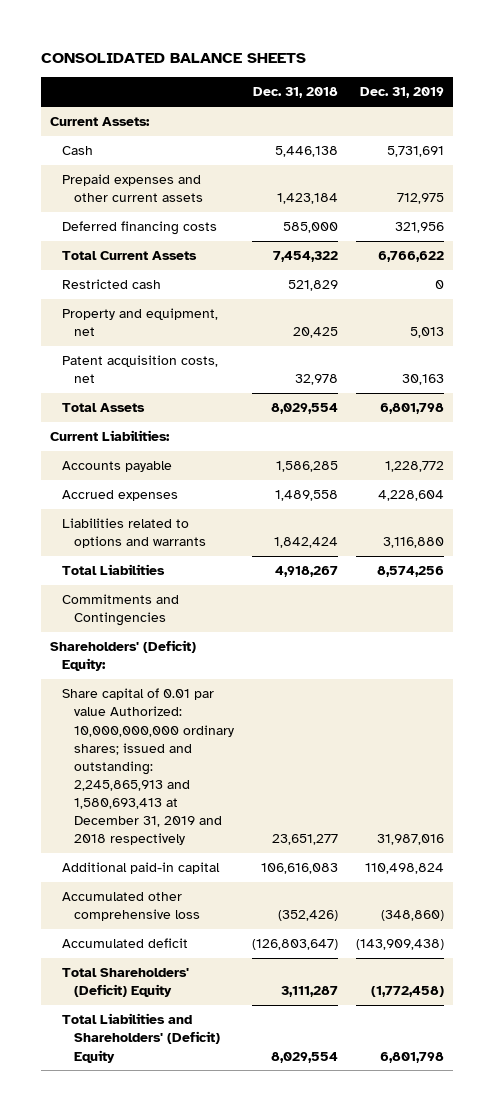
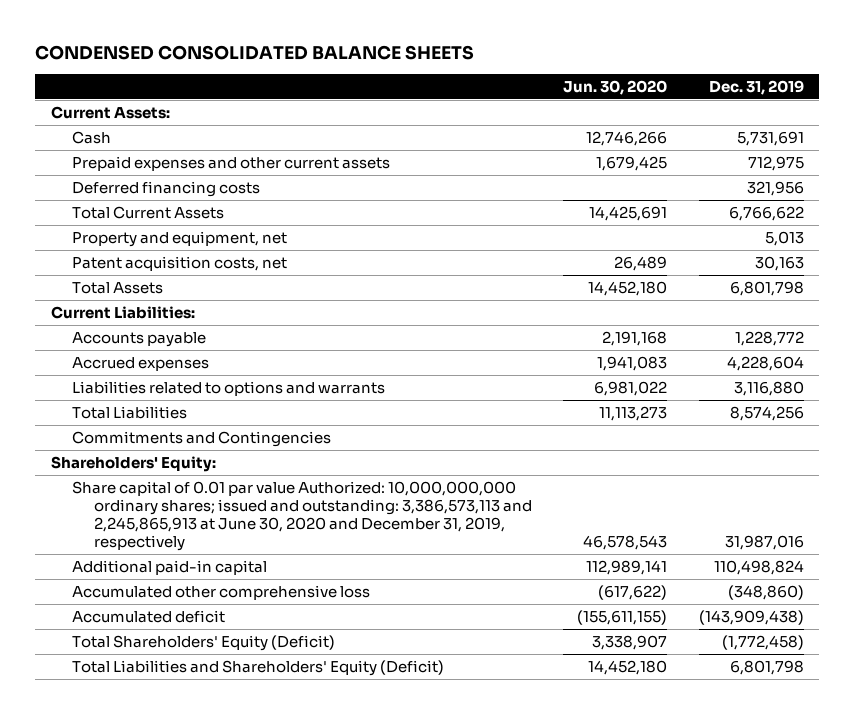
[41,52,307,63] CONSOLIDATED BALANCE SHEETS -> [35,44,475,60] CONDENSED CONSOLIDATED BALANCE SHEETS
[253,87,339,99] Dec. 31, 2018 -> none
none -> [563,79,668,95] Jun. 30, 2020
[62,279,162,290] Restricted cash -> none
[50,640,197,672] Shareholders' (Deficit) Equity: -> [50,455,216,472] Shareholders' Equity:
[62,688,235,846] Share capital of 0.01 par value Authorized: 10,000,000,000 ordinary shares; issued and outstanding: 2,245,865,913 and 1,580,693,413 at December 31, 2019 and 2018 respectively -> [72,480,533,552] Share capital of 0.01 par value Authorized: 10,000,000,000 ordinary shares; issued and outstanding: 3,386,573,113 and 2,245,865,913 at June 30, 2020 and December 31, 2019, respectively
[62,968,190,998] Total Shareholders' (Deficit) Equity -> [72,634,336,651] Total Shareholders' Equity (Deficit)
[62,1013,221,1063] Total Liabilities and Shareholders' (Deficit) Equity -> [72,659,445,676] Total Liabilities and Shareholders' Equity (Deficit)

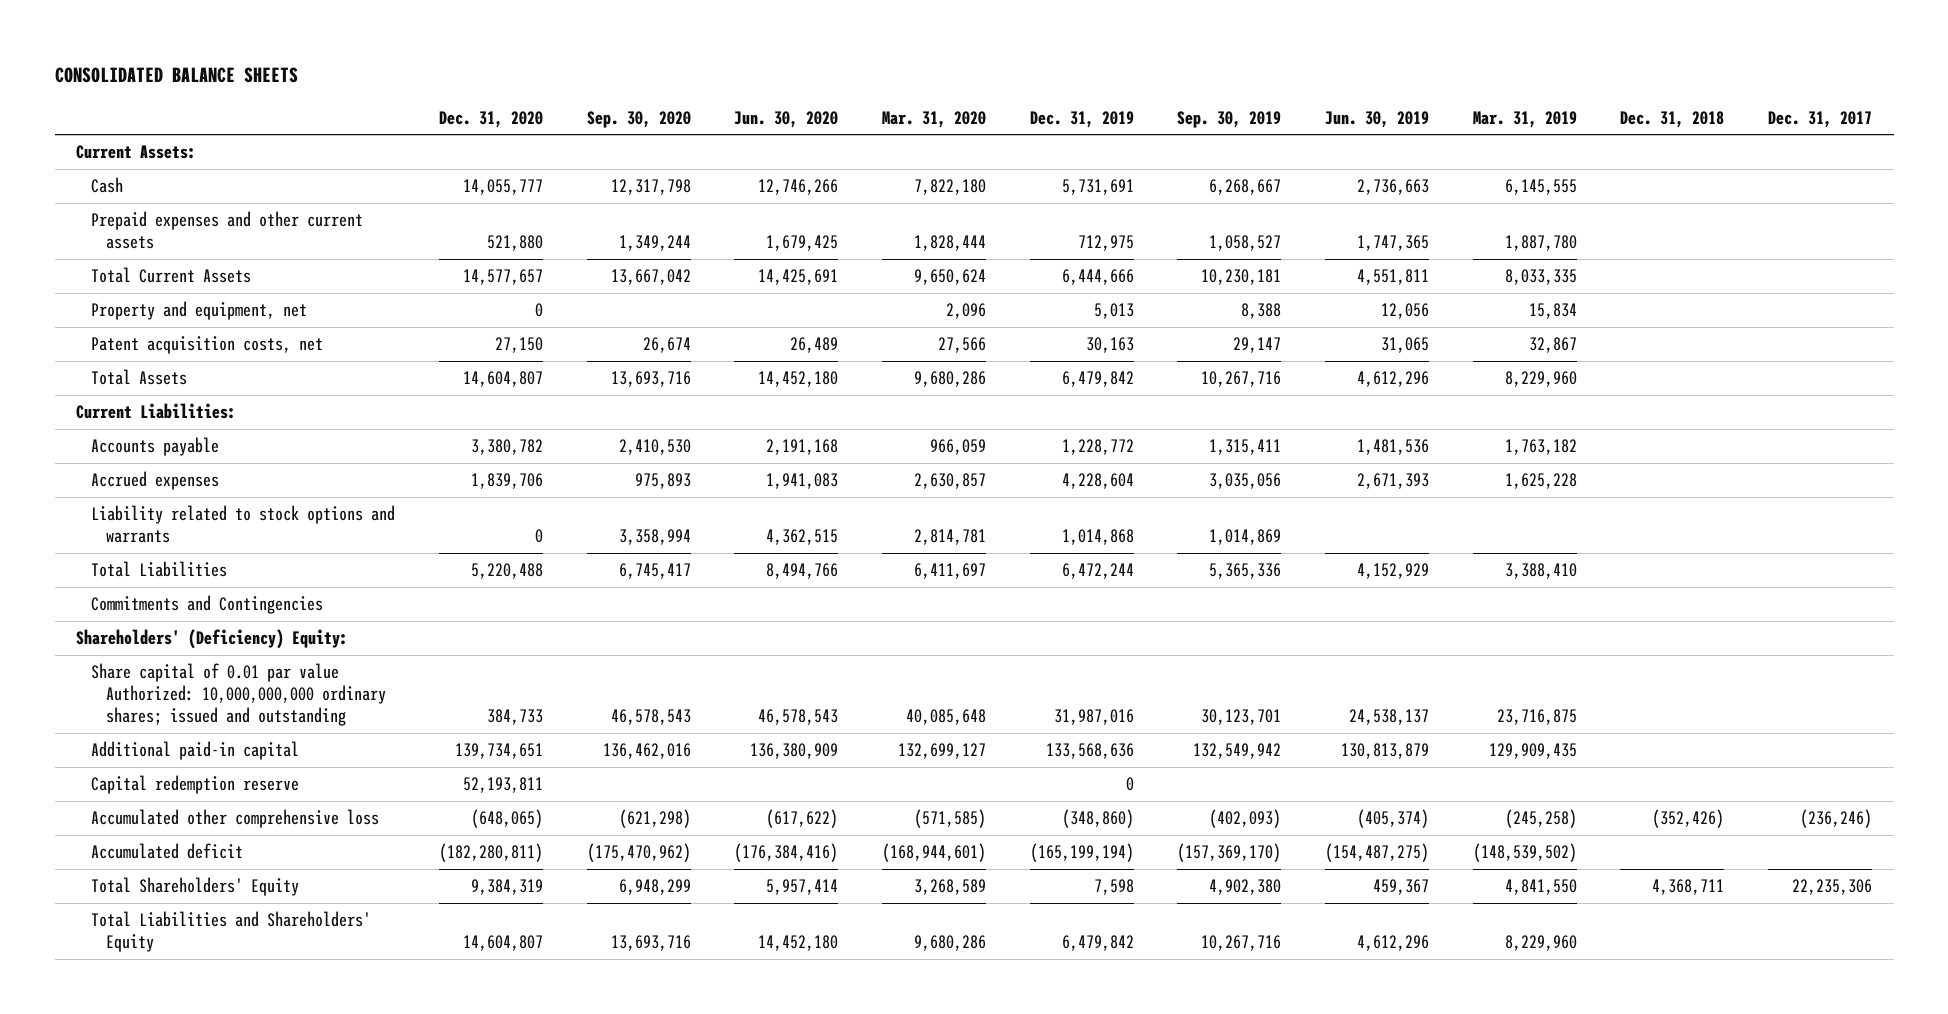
[35,44,475,60] CONDENSED CONSOLIDATED BALANCE SHEETS -> [54,67,298,84] CONSOLIDATED BALANCE SHEETS
none -> [438,110,543,128] Dec. 31, 2020
none -> [586,110,691,128] Sep. 30, 2020
none -> [881,110,986,128] Mar. 31, 2020
none -> [1177,110,1282,128] Sep. 30, 2019
none -> [1324,110,1429,128] Jun. 30, 2019
none -> [1472,110,1577,128] Mar. 31, 2019
none -> [1620,110,1725,128] Dec. 31, 2018
none -> [1767,110,1872,128] Dec. 31, 2017
[72,180,261,197] Deferred financing costs -> none
[728,205,804,221] 6,766,622 -> [1061,269,1134,286] 6,444,666
[729,280,804,296] 6,801,798 -> [1061,371,1134,388] 6,479,842
[72,380,386,396] Liabilities related to options and warrants -> [91,505,396,544] Liability related to stock options and warrants
[594,380,668,396] 6,981,022 -> [766,529,839,546] 4,362,515
[733,380,804,396] 3,116,880 -> [1061,529,1134,546] 1,014,868
[599,405,668,421] 11,113,273 -> [766,563,839,580] 8,494,766
[729,405,804,421] 8,574,256 -> [1061,563,1134,580] 6,472,244
[50,455,216,472] Shareholders' Equity: -> [76,629,349,650] Shareholders' (Deficiency) Equity:
[72,480,533,552] Share capital of 0.01 par value Authorized: 10,000,000,000 ordinary shares; issued and outstanding: 3,386,573,113 and 2,245,865,913 at June 30, 2020 and December 31, 2019, respectively -> [91,663,387,727] Share capital of 0.01 par value Authorized: 10,000,000,000 ordinary shares; issued and outstanding
[586,559,668,575] 112,989,141 -> [750,743,839,760] 136,380,909
[713,559,804,575] 110,498,824 -> [1045,743,1134,760] 133,568,636
none -> [91,775,300,795] Capital redemption reserve
[577,609,668,625] (155,611,155) -> [734,843,839,863] (176,384,416)
[698,609,804,625] (143,909,438) -> [1029,843,1134,863] (165,199,194)
[72,634,336,651] Total Shareholders' Equity (Deficit) -> [91,877,300,897] Total Shareholders' Equity
[592,634,668,650] 3,338,907 -> [766,879,839,896] 5,957,414
[721,634,804,650] (1,772,458) -> [1093,879,1134,896] 7,598
[72,659,445,676] Total Liabilities and Shareholders' Equity (Deficit) -> [91,911,372,953] Total Liabilities and Shareholders' Equity
[729,659,804,675] 6,801,798 -> [1061,935,1134,952] 6,479,842

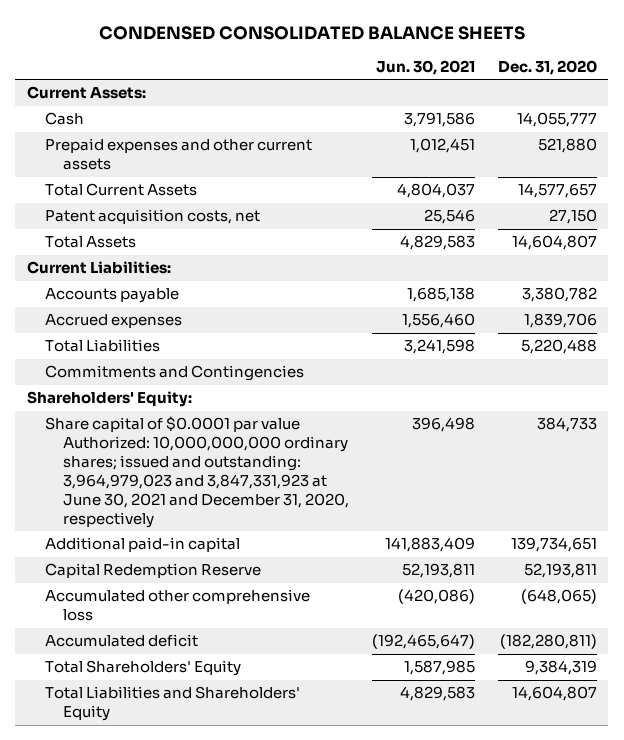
[54,67,298,84] CONSOLIDATED BALANCE SHEETS -> [98,25,525,40] CONDENSED CONSOLIDATED BALANCE SHEETS
[586,110,691,128] Sep. 30, 2020 -> none
[734,110,839,128] Jun. 30, 2020 -> none
[881,110,986,128] Mar. 31, 2020 -> none
[1029,110,1134,128] Dec. 31, 2019 -> none
[1177,110,1282,128] Sep. 30, 2019 -> none
[1324,110,1429,128] Jun. 30, 2019 -> none
[1472,110,1577,128] Mar. 31, 2019 -> none
[1620,110,1725,128] Dec. 31, 2018 -> none
[1767,110,1872,128] Dec. 31, 2017 -> none
none -> [376,59,476,75] Jun. 30, 2021
[91,301,308,321] Property and equipment, net -> none
[91,505,396,544] Liability related to stock options and warrants -> none
[76,629,349,650] Shareholders' (Deficiency) Equity: -> [26,391,192,408] Shareholders' Equity:
[91,663,387,727] Share capital of 0.01 par value Authorized: 10,000,000,000 ordinary shares; issued and outstanding -> [45,416,350,528] Share capital of $0.0001 par value Authorized: 10,000,000,000 ordinary shares; issued and outstanding: 3,964,979,023 and 3,847,331,923 at June 30, 2021 and December 31, 2020, respectively
[91,775,300,795] Capital redemption reserve -> [45,563,262,579] Capital Redemption Reserve

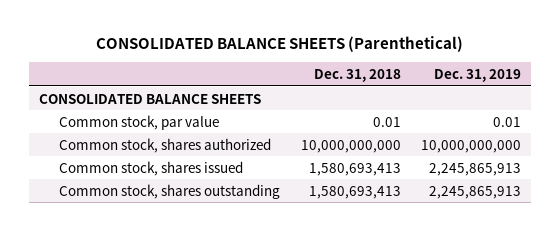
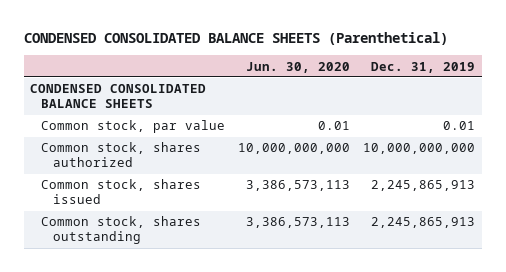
[95,36,463,53] CONSOLIDATED BALANCE SHEETS (Parenthetical) -> [23,31,448,45] CONDENSED CONSOLIDATED BALANCE SHEETS (Parenthetical)
[313,69,401,83] Dec. 31, 2018 -> none
none -> [246,61,351,73] Jun. 30, 2020
[38,93,261,104] CONSOLIDATED BALANCE SHEETS -> [30,84,207,109] CONDENSED CONSOLIDATED BALANCE SHEETS

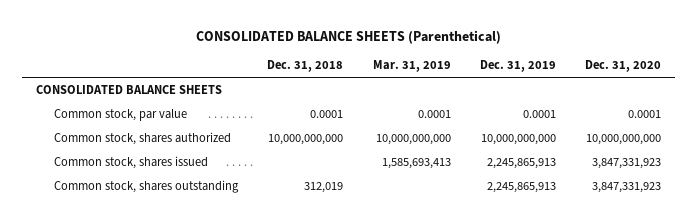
[23,31,448,45] CONDENSED CONSOLIDATED BALANCE SHEETS (Parenthetical) -> [195,29,501,44] CONSOLIDATED BALANCE SHEETS (Parenthetical)
[246,61,351,73] Jun. 30, 2020 -> none
none -> [267,60,344,73] Dec. 31, 2018
none -> [372,60,451,73] Mar. 31, 2019
none -> [584,60,661,73] Dec. 31, 2020
[30,84,207,109] CONDENSED CONSOLIDATED BALANCE SHEETS -> [36,85,223,95] CONSOLIDATED BALANCE SHEETS
[443,121,476,131] 0.01 -> [522,110,556,119] 0.0001

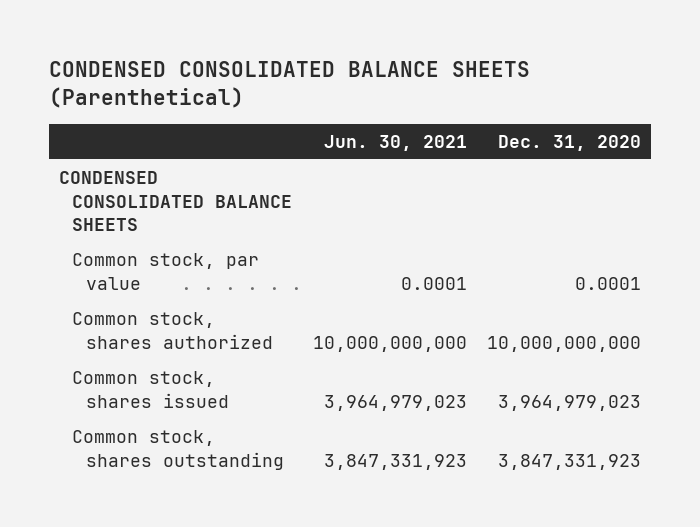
[195,29,501,44] CONSOLIDATED BALANCE SHEETS (Parenthetical) -> [48,61,530,109] CONDENSED CONSOLIDATED BALANCE SHEETS (Parenthetical)
[267,60,344,73] Dec. 31, 2018 -> none
[372,60,451,73] Mar. 31, 2019 -> none
[479,60,556,73] Dec. 31, 2019 -> none
none -> [323,134,467,151] Jun. 30, 2021
[36,85,223,95] CONSOLIDATED BALANCE SHEETS -> [59,171,293,232] CONDENSED CONSOLIDATED BALANCE SHEETS
[591,158,661,170] 3,847,331,923 -> [497,394,641,411] 3,964,979,023

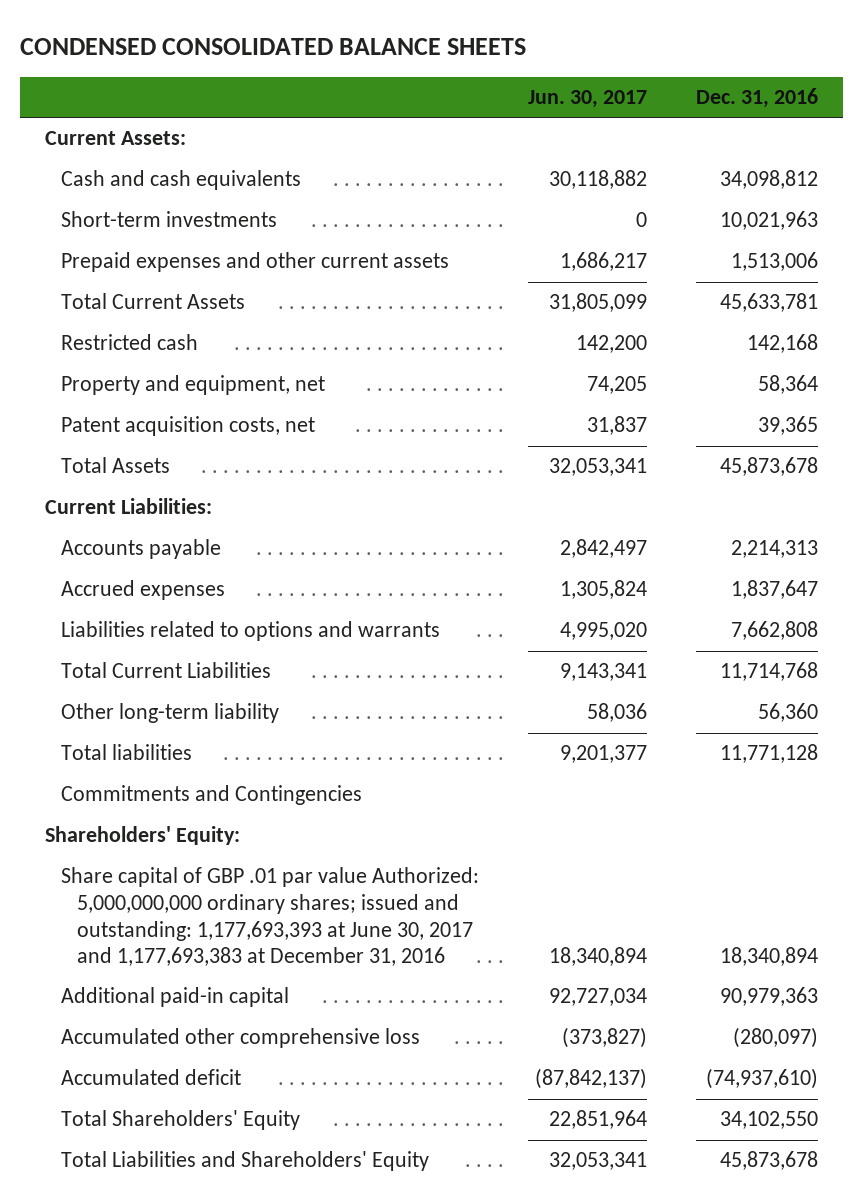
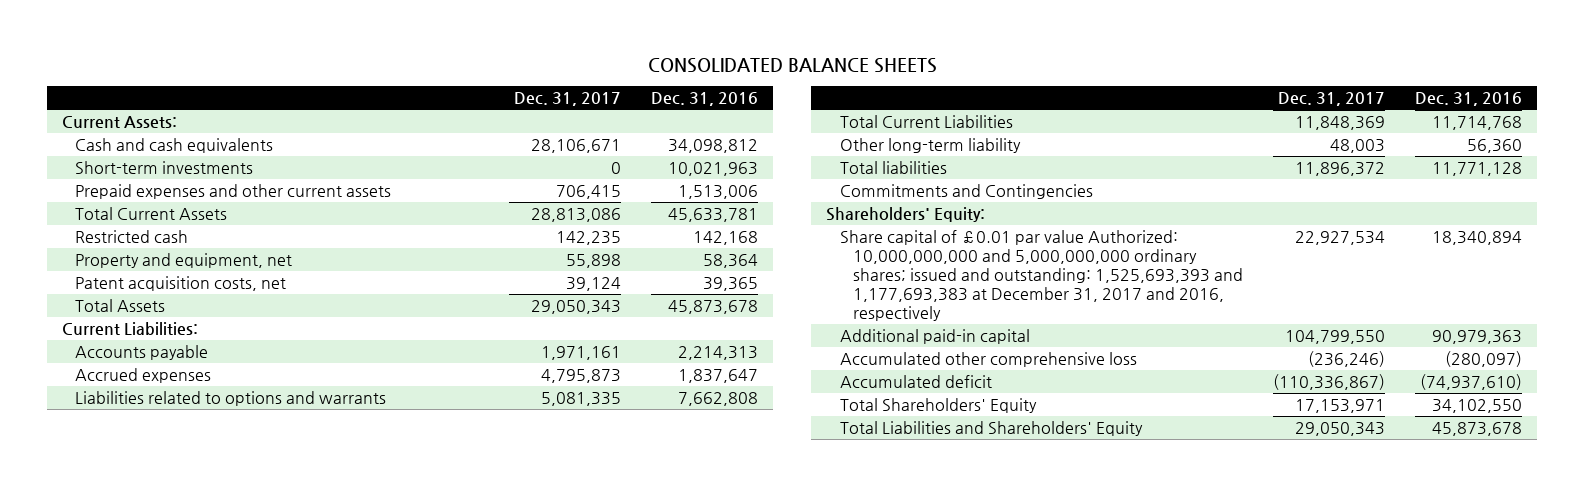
[20,37,527,55] CONDENSED CONSOLIDATED BALANCE SHEETS -> [648,57,938,73] CONSOLIDATED BALANCE SHEETS
[528,90,648,109] Jun. 30, 2017 -> none
none -> [513,91,621,106] Dec. 31, 2017
[61,867,480,967] Share capital of GBP .01 par value Authorized: 5,000,000,000 ordinary shares; issued and outstanding: 1,177,693,393 at June 30, 2017 and 1,177,693,383 at December 31, 2016 -> [839,229,1243,322] Share capital of £0.01 par value Authorized: 10,000,000,000 and 5,000,000,000 ordinary shares; issued and outstanding: 1,525,693,393 and 1,177,693,383 at December 31, 2017 and 2016, respectively

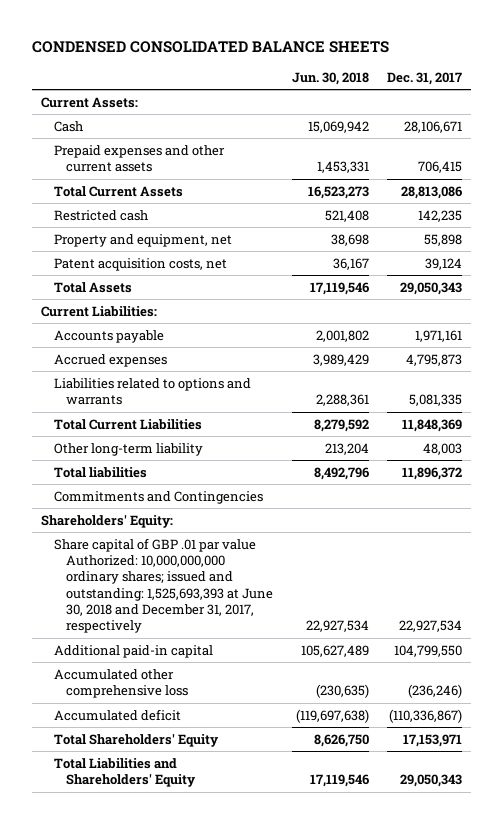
[648,57,938,73] CONSOLIDATED BALANCE SHEETS -> [32,41,390,54] CONDENSED CONSOLIDATED BALANCE SHEETS
[650,91,758,106] Dec. 31, 2016 -> none
none -> [291,71,369,85] Jun. 30, 2018
[75,160,254,174] Short-term investments -> none
[75,137,274,153] Cash and cash equivalents -> [53,120,83,132] Cash
[839,229,1243,322] Share capital of £0.01 par value Authorized: 10,000,000,000 and 5,000,000,000 ordinary shares; issued and outstanding: 1,525,693,393 and 1,177,693,383 at December 31, 2017 and 2016, respectively -> [53,537,274,634] Share capital of GBP .01 par value Authorized: 10,000,000,000 ordinary shares; issued and outstanding: 1,525,693,393 at June 30, 2018 and December 31, 2017, respectively

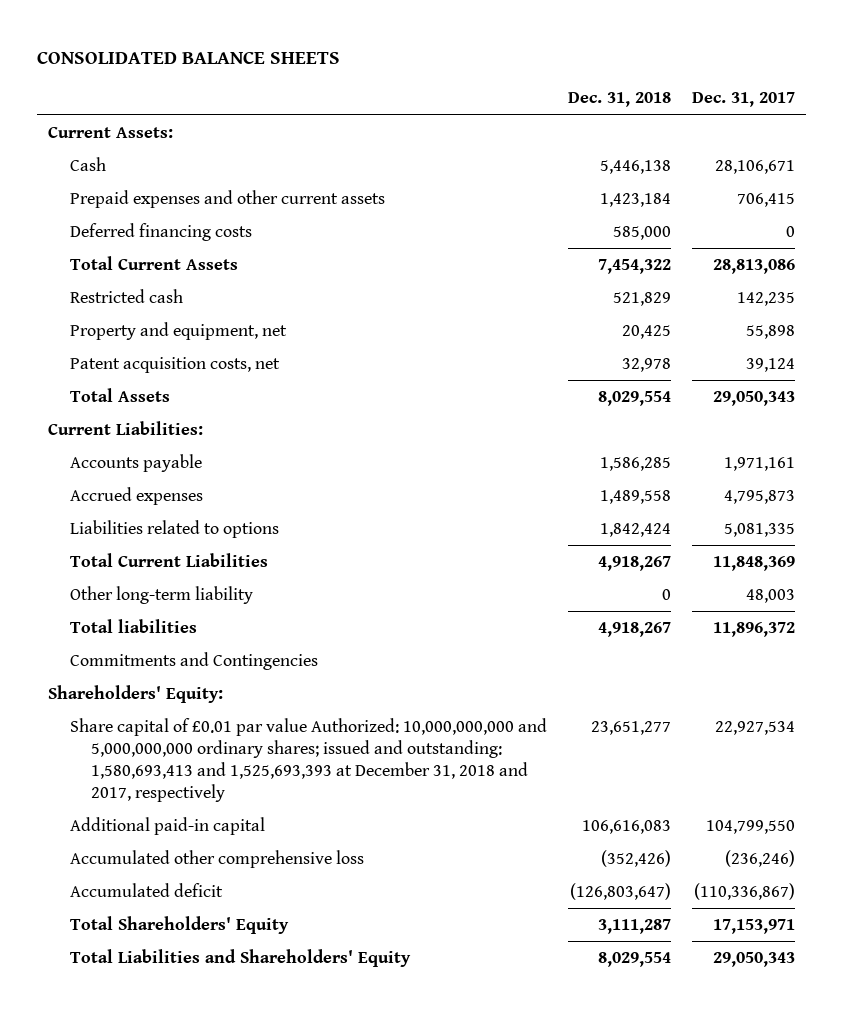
[32,41,390,54] CONDENSED CONSOLIDATED BALANCE SHEETS -> [37,50,341,64] CONSOLIDATED BALANCE SHEETS
[291,71,369,85] Jun. 30, 2018 -> none
none -> [567,92,671,108] Dec. 31, 2018
none -> [69,223,252,242] Deferred financing costs
[53,377,251,406] Liabilities related to options and warrants -> [69,520,279,539] Liabilities related to options
[53,537,274,634] Share capital of GBP .01 par value Authorized: 10,000,000,000 ordinary shares; issued and outstanding: 1,525,693,393 at June 30, 2018 and December 31, 2017, respectively -> [69,718,547,803] Share capital of £0.01 par value Authorized: 10,000,000,000 and 5,000,000,000 ordinary shares; issued and outstanding: 1,580,693,413 and 1,525,693,393 at December 31, 2018 and 2017, respectively

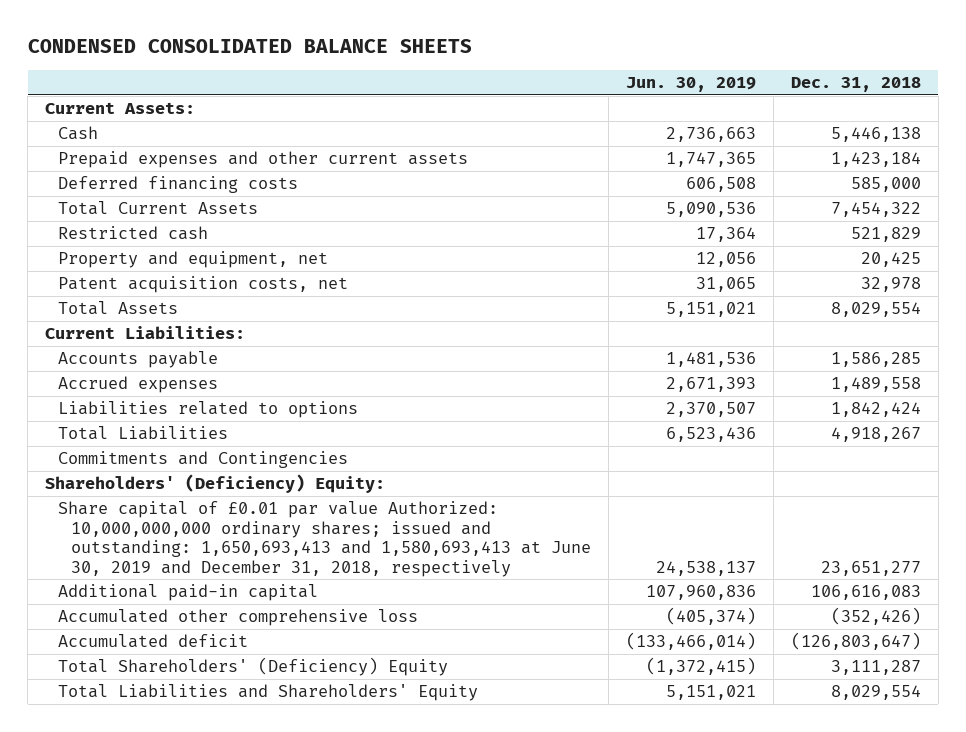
[37,50,341,64] CONSOLIDATED BALANCE SHEETS -> [27,39,472,54] CONDENSED CONSOLIDATED BALANCE SHEETS
[692,92,796,108] Dec. 31, 2017 -> none
none -> [625,76,756,92] Jun. 30, 2019
[69,553,268,568] Total Current Liabilities -> none
[69,586,253,605] Other long-term liability -> none
[69,619,197,634] Total liabilities -> [58,426,229,441] Total Liabilities
[47,685,223,704] Shareholders' Equity: -> [45,474,386,494] Shareholders' (Deficiency) Equity:
[69,718,547,803] Share capital of £0.01 par value Authorized: 10,000,000,000 and 5,000,000,000 ordinary shares; issued and outstanding: 1,580,693,413 and 1,525,693,393 at December 31, 2018 and 2017, respectively -> [58,501,591,577] Share capital of £0.01 par value Authorized: 10,000,000,000 ordinary shares; issued and outstanding: 1,650,693,413 and 1,580,693,413 at June 30, 2019 and December 31, 2018, respectively
[69,916,289,935] Total Shareholders' Equity -> [58,657,449,677] Total Shareholders' (Deficiency) Equity

